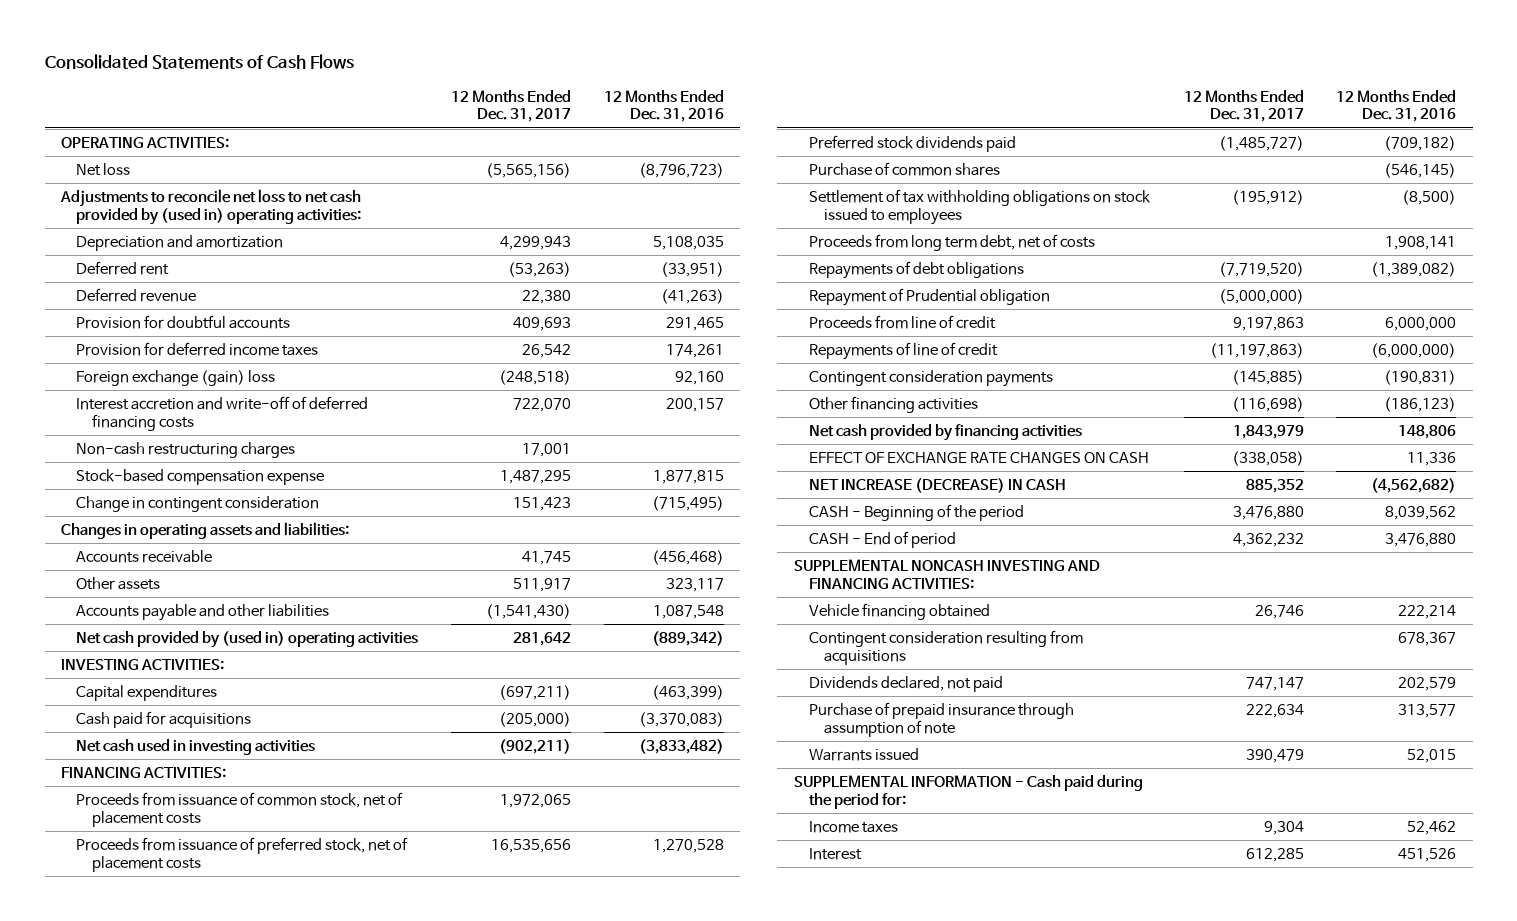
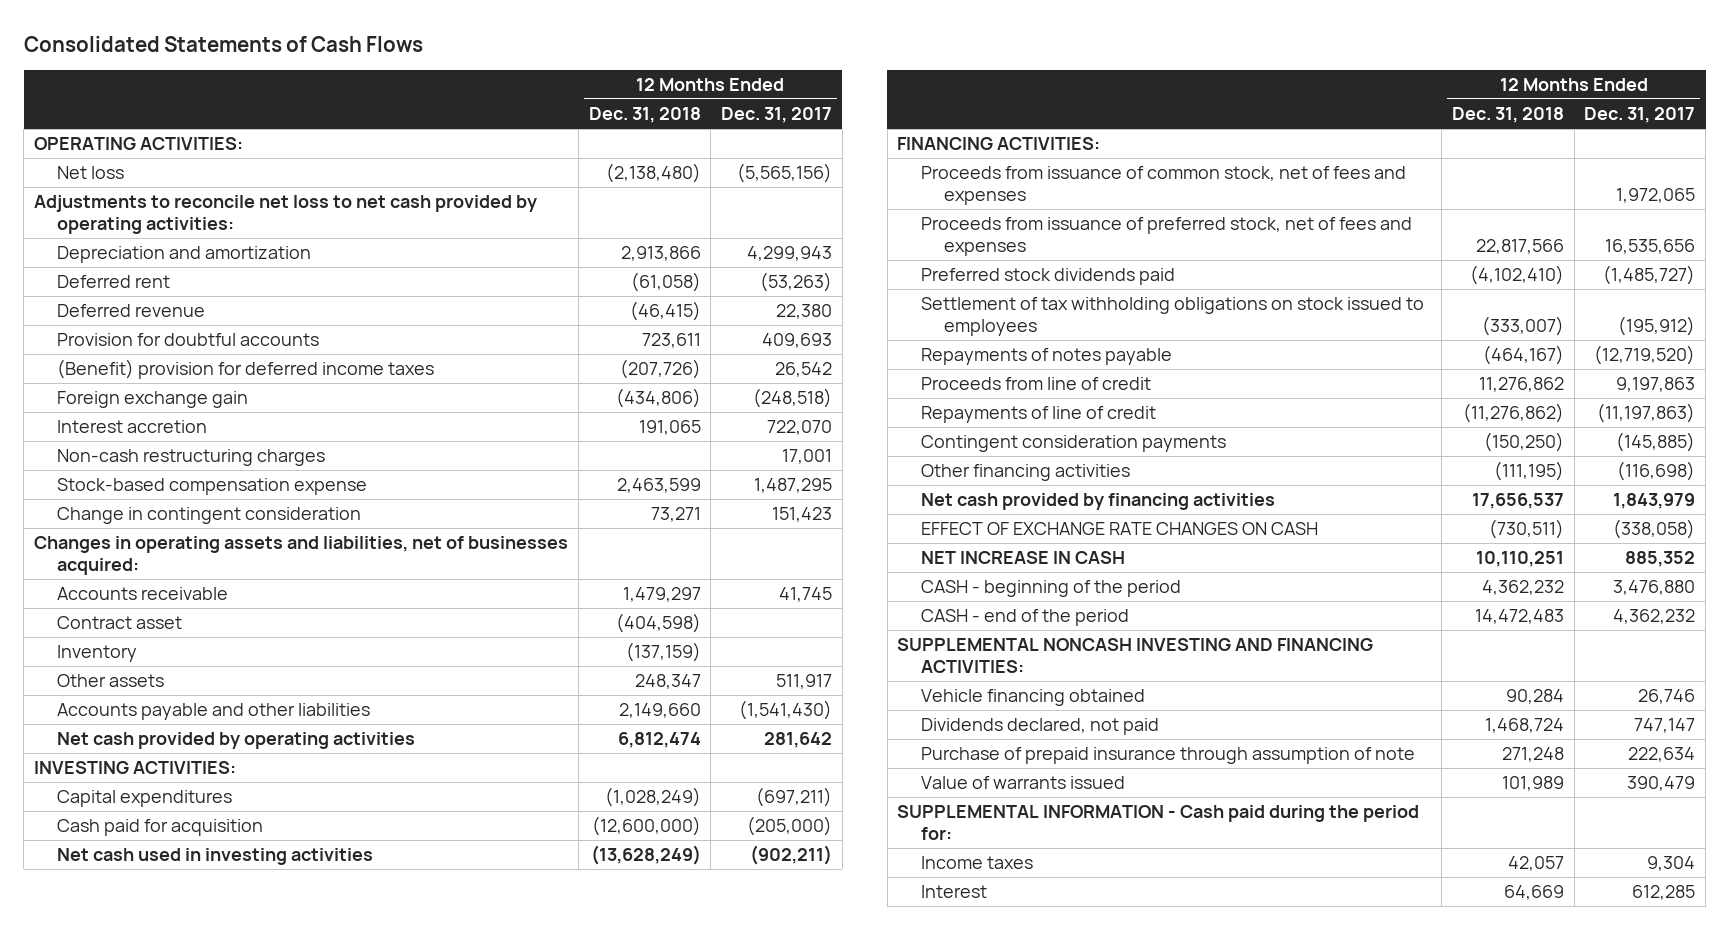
[603,89,724,123] 12 Months Ended Dec. 31, 2016 -> none
none -> [588,107,701,124] Dec. 31, 2018
[60,189,362,225] Adjustments to reconcile net loss to net cash provided by (used in) operating activities: -> [34,195,538,235] Adjustments to reconcile net loss to net cash provided by operating activities:
[76,342,319,357] Provision for deferred income taxes -> [57,359,435,380] (Benefit) provision for deferred income taxes
[76,370,276,387] Foreign exchange (gain) loss -> [57,391,249,409] Foreign exchange gain
[76,396,369,431] Interest accretion and write-off of deferred financing costs -> [57,420,208,434] Interest accretion
[61,522,350,540] Changes in operating assets and liabilities: -> [34,536,569,576] Changes in operating assets and liabilities, net of businesses acquired:
none -> [57,616,183,630] Contract asset
none -> [57,645,138,663] Inventory
[76,631,419,649] Net cash provided by (used in) operating activities -> [57,732,416,750] Net cash provided by operating activities
[76,711,252,729] Cash paid for acquisitions -> [57,819,264,837] Cash paid for acquisition
[76,792,404,827] Proceeds from issuance of common stock, net of placement costs -> [920,166,1406,206] Proceeds from issuance of common stock, net of fees and expenses
[76,837,409,872] Proceeds from issuance of preferred stock, net of placement costs -> [920,217,1412,257] Proceeds from issuance of preferred stock, net of fees and expenses
[808,162,1000,177] Purchase of common shares -> none
[808,234,1095,252] Proceeds from long term debt, net of costs -> none
[808,288,1050,307] Repayment of Prudential obligation -> none
[808,261,1024,280] Repayments of debt obligations -> [920,348,1172,366] Repayments of notes payable
[1218,262,1304,278] (7,719,520) -> [1594,345,1696,366] (12,719,520)
[808,478,1066,494] NET INCREASE (DECREASE) IN CASH -> [920,551,1125,565] NET INCREASE IN CASH
[808,504,1024,522] CASH - Beginning of the period -> [920,580,1181,598] CASH - beginning of the period
[808,531,956,549] CASH - End of period -> [920,609,1129,627] CASH - end of the period
[808,630,1083,665] Contingent consideration resulting from acquisitions -> none
[808,748,919,762] Warrants issued -> [920,776,1125,790] Value of warrants issued

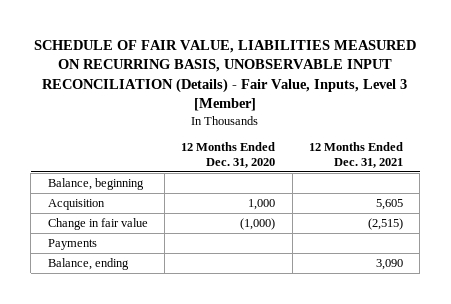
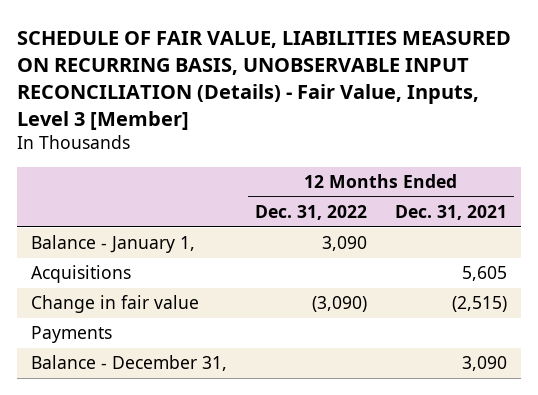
[181,142,276,168] 12 Months Ended Dec. 31, 2020 -> none
none -> [255,205,368,221] Dec. 31, 2022
[47,177,144,190] Balance, beginning -> [31,235,196,254] Balance - January 1,
[47,198,105,210] Acquisition -> [31,265,132,284] Acquisitions
[47,257,129,270] Balance, ending -> [31,355,228,372] Balance - December 31,

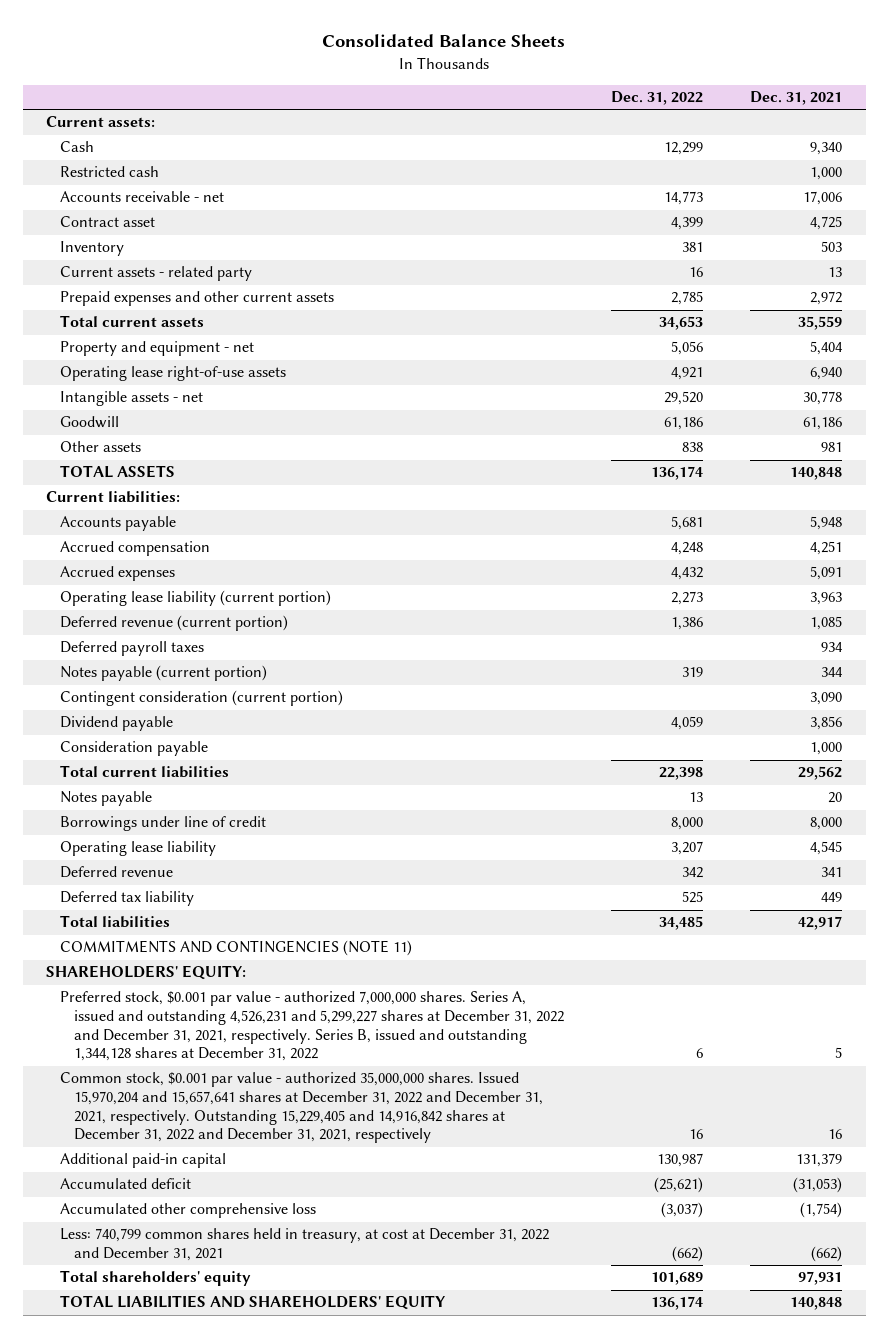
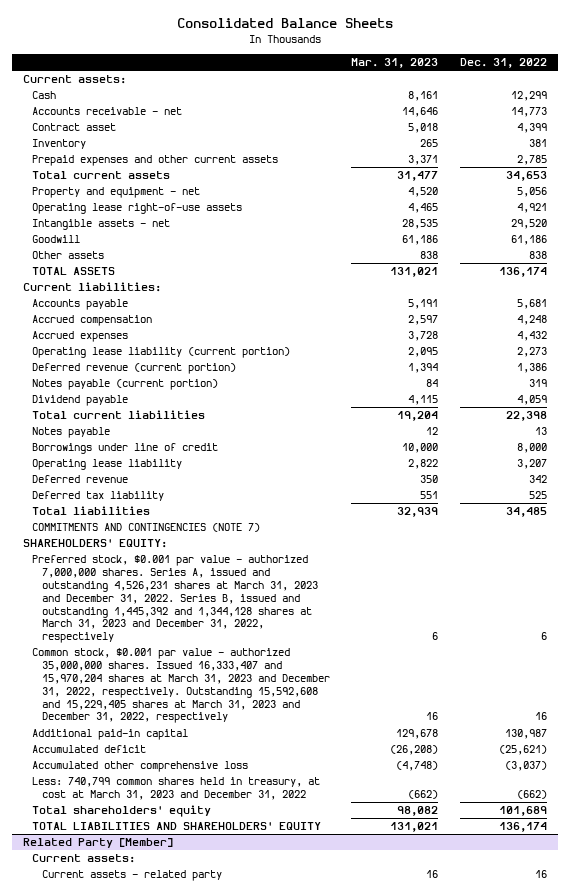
[750,91,843,106] Dec. 31, 2021 -> none
none -> [351,58,439,69] Mar. 31, 2023
[60,166,160,178] Restricted cash -> none
[60,266,253,282] Current assets - related party -> none
[60,641,205,657] Deferred payroll taxes -> none
[60,690,344,707] Contingent consideration (current portion) -> none
[60,741,209,757] Consideration payable -> none
[60,940,413,957] COMMITMENTS AND CONTINGENCIES (NOTE 11) -> [32,523,261,533] COMMITMENTS AND CONTINGENCIES (NOTE 7)
[60,991,565,1062] Preferred stock, $0.001 par value - authorized 7,000,000 shares. Series A, issued and outstanding 4,526,231 and 5,299,227 shares at December 31, 2022 and December 31, 2021, respectively. Series B, issued and outstanding 1,344,128 shares at December 31, 2022 -> [32,555,318,644] Preferred stock, $0.001 par value - authorized 7,000,000 shares. Series A, issued and outstanding 4,526,231 shares at March 31, 2023 and December 31, 2022. Series B, issued and outstanding 1,445,392 and 1,344,128 shares at March 31, 2023 and December 31, 2022, respectively
[60,1072,544,1144] Common stock, $0.001 par value - authorized 35,000,000 shares. Issued 15,970,204 and 15,657,641 shares at December 31, 2022 and December 31, 2021, respectively. Outstanding 15,229,405 and 14,916,842 shares at December 31, 2022 and December 31, 2021, respectively -> [32,648,330,724] Common stock, $0.001 par value - authorized 35,000,000 shares. Issued 16,333,407 and 15,970,204 shares at March 31, 2023 and December 31, 2022, respectively. Outstanding 15,592,608 and 15,229,405 shares at March 31, 2023 and December 31, 2022, respectively
[60,1228,550,1262] Less: 740,799 common shares held in treasury, at cost at December 31, 2022 and December 31, 2021 -> [32,777,321,801] Less: 740,799 common shares held in treasury, at cost at March 31, 2023 and December 31, 2022
none -> [22,838,173,849] Related Party [Member]
none -> [32,854,136,864] Current assets:
none -> [41,870,222,882] Current assets - related party

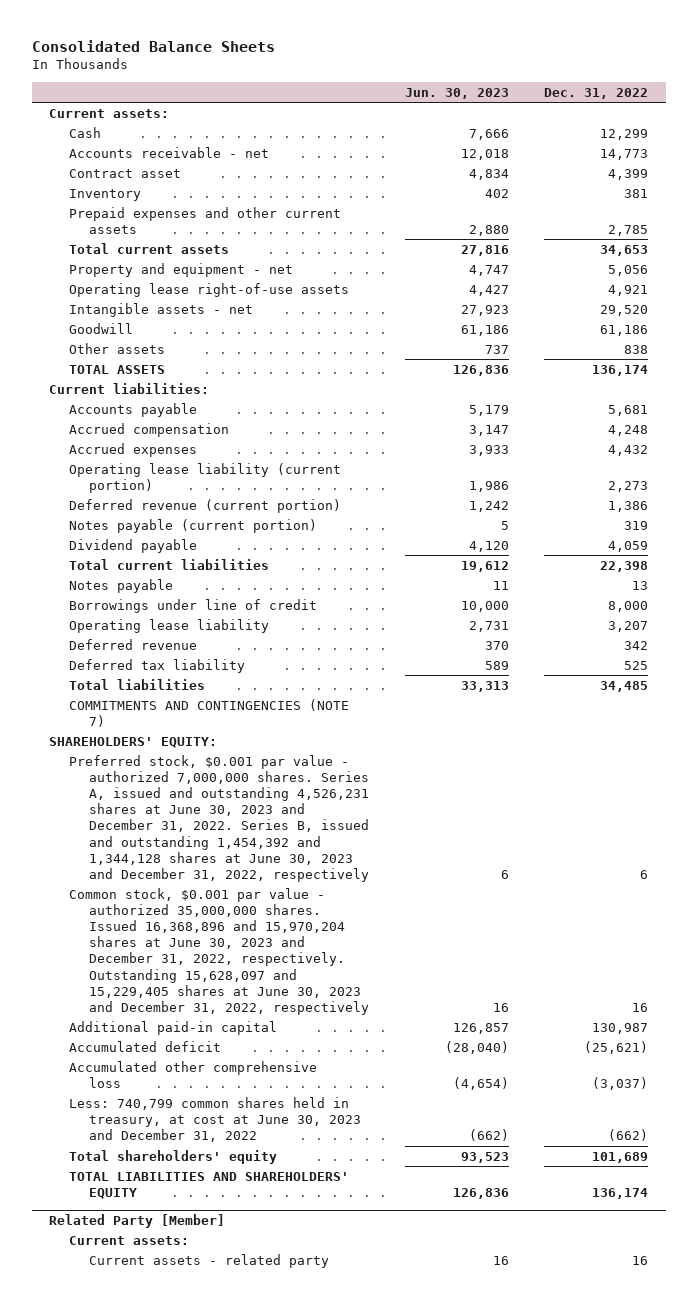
[351,58,439,69] Mar. 31, 2023 -> none
none -> [404,87,509,99] Jun. 30, 2023
[32,555,318,644] Preferred stock, $0.001 par value - authorized 7,000,000 shares. Series A, issued and outstanding 4,526,231 shares at March 31, 2023 and December 31, 2022. Series B, issued and outstanding 1,445,392 and 1,344,128 shares at March 31, 2023 and December 31, 2022, respectively -> [69,754,369,882] Preferred stock, $0.001 par value - authorized 7,000,000 shares. Series A, issued and outstanding 4,526,231 shares at June 30, 2023 and December 31, 2022. Series B, issued and outstanding 1,454,392 and 1,344,128 shares at June 30, 2023 and December 31, 2022, respectively
[32,648,330,724] Common stock, $0.001 par value - authorized 35,000,000 shares. Issued 16,333,407 and 15,970,204 shares at March 31, 2023 and December 31, 2022, respectively. Outstanding 15,592,608 and 15,229,405 shares at March 31, 2023 and December 31, 2022, respectively -> [69,887,369,1015] Common stock, $0.001 par value - authorized 35,000,000 shares. Issued 16,368,896 and 15,970,204 shares at June 30, 2023 and December 31, 2022, respectively. Outstanding 15,628,097 and 15,229,405 shares at June 30, 2023 and December 31, 2022, respectively
[32,777,321,801] Less: 740,799 common shares held in treasury, at cost at March 31, 2023 and December 31, 2022 -> [69,1096,361,1143] Less: 740,799 common shares held in treasury, at cost at June 30, 2023 and December 31, 2022

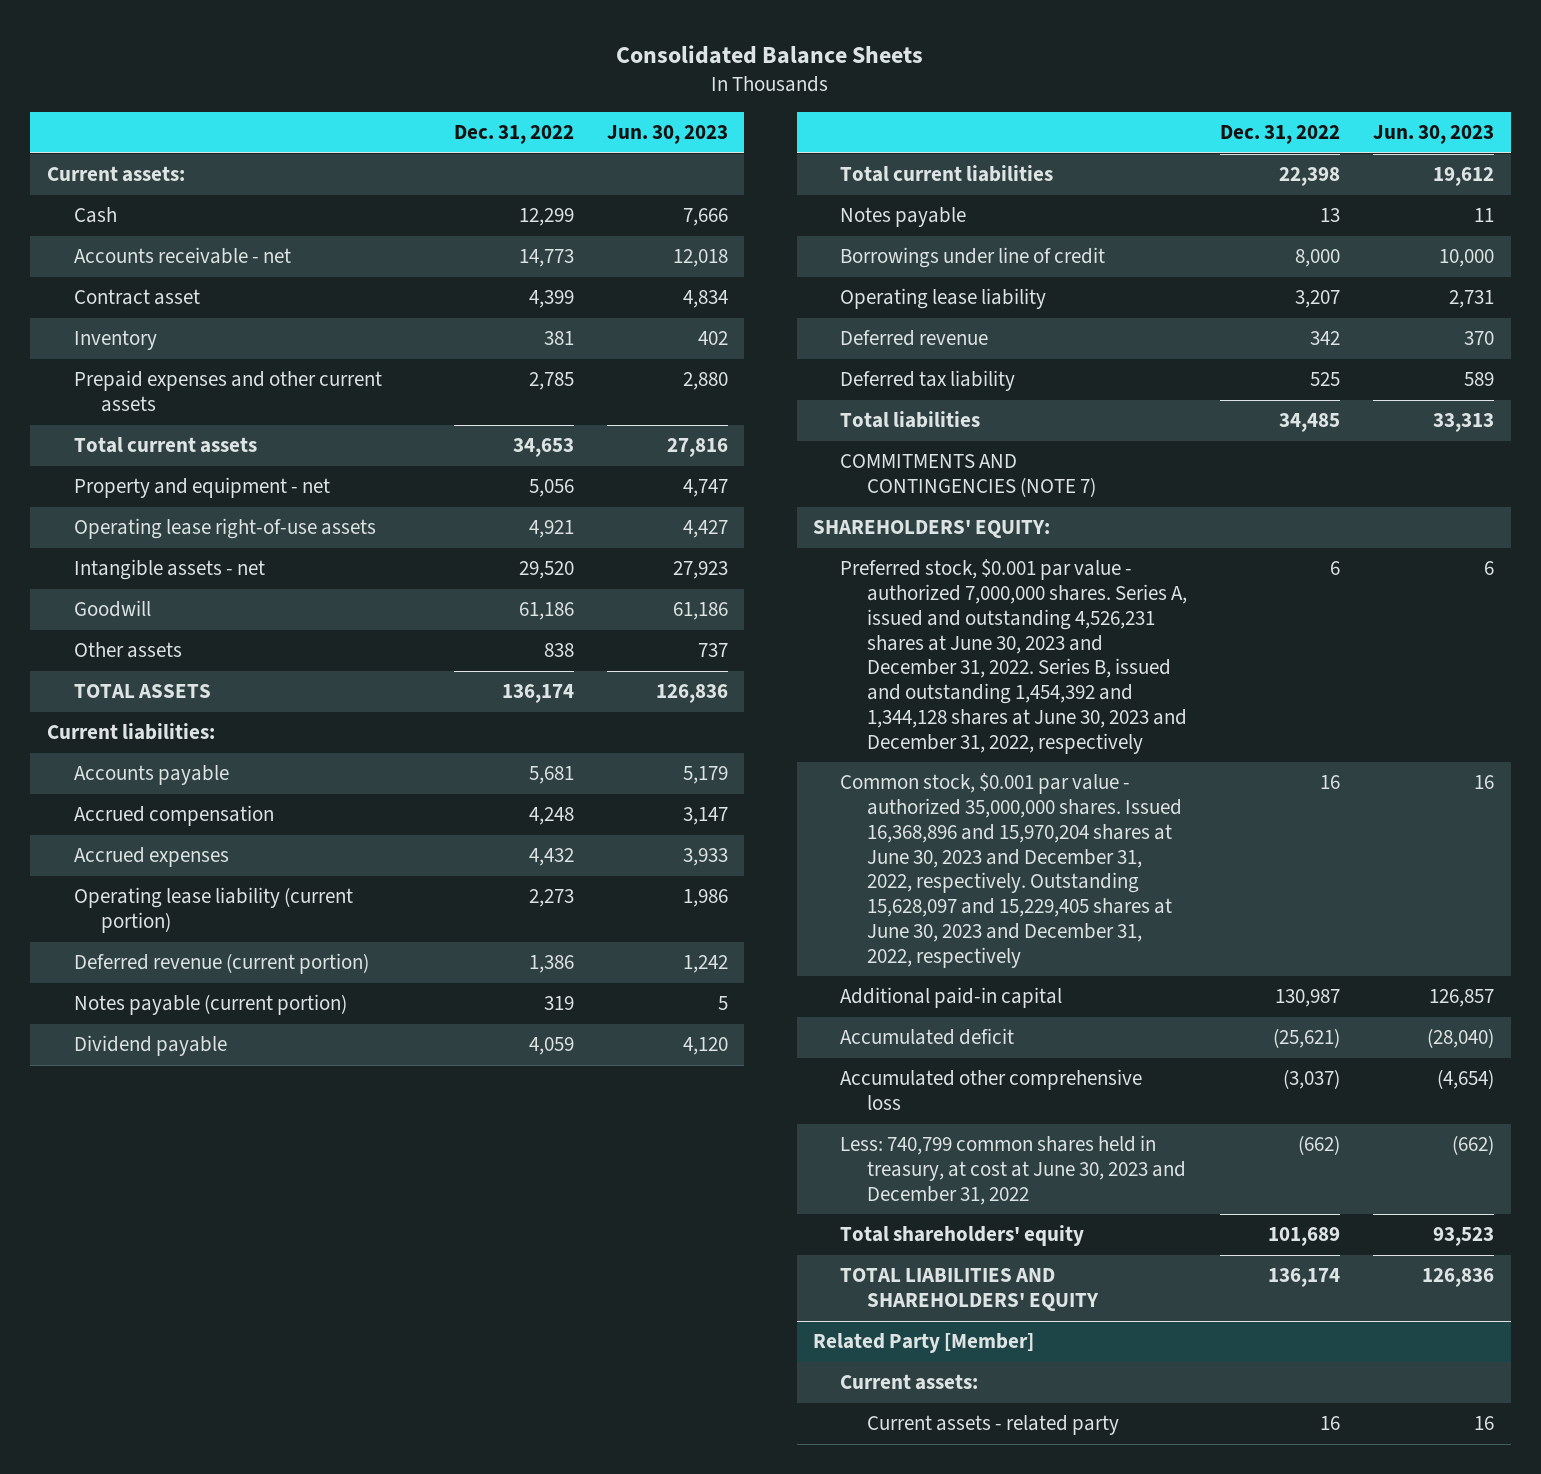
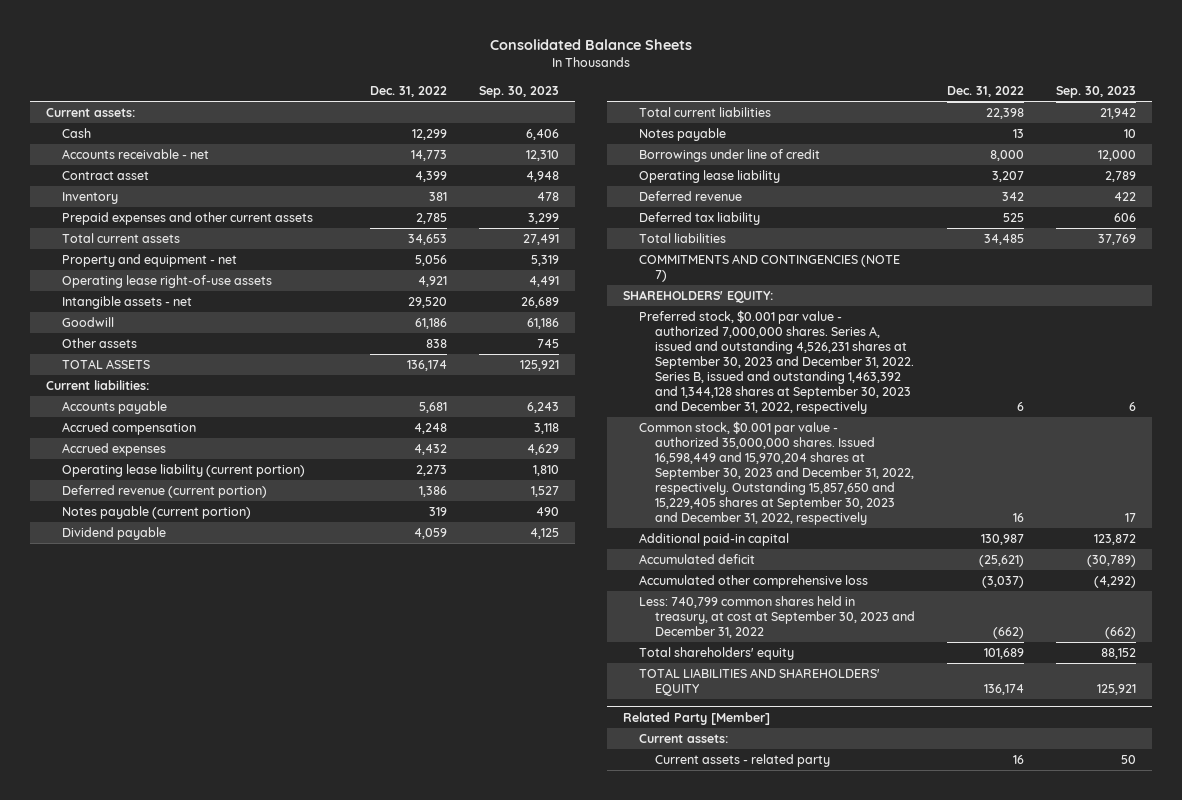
[606,125,728,145] Jun. 30, 2023 -> none
none -> [479,86,560,99] Sep. 30, 2023
[840,559,1188,754] Preferred stock, $0.001 par value - authorized 7,000,000 shares. Series A, issued and outstanding 4,526,231 shares at June 30, 2023 and December 31, 2022. Series B, issued and outstanding 1,454,392 and 1,344,128 shares at June 30, 2023 and December 31, 2022, respectively -> [638,310,914,415] Preferred stock, $0.001 par value - authorized 7,000,000 shares. Series A, issued and outstanding 4,526,231 shares at September 30, 2023 and December 31, 2022. Series B, issued and outstanding 1,463,392 and 1,344,128 shares at September 30, 2023 and December 31, 2022, respectively
[840,773,1183,968] Common stock, $0.001 par value - authorized 35,000,000 shares. Issued 16,368,896 and 15,970,204 shares at June 30, 2023 and December 31, 2022, respectively. Outstanding 15,628,097 and 15,229,405 shares at June 30, 2023 and December 31, 2022, respectively -> [638,421,914,526] Common stock, $0.001 par value - authorized 35,000,000 shares. Issued 16,598,449 and 15,970,204 shares at September 30, 2023 and December 31, 2022, respectively. Outstanding 15,857,650 and 15,229,405 shares at September 30, 2023 and December 31, 2022, respectively
[840,1135,1187,1205] Less: 740,799 common shares held in treasury, at cost at June 30, 2023 and December 31, 2022 -> [638,596,915,639] Less: 740,799 common shares held in treasury, at cost at September 30, 2023 and December 31, 2022

